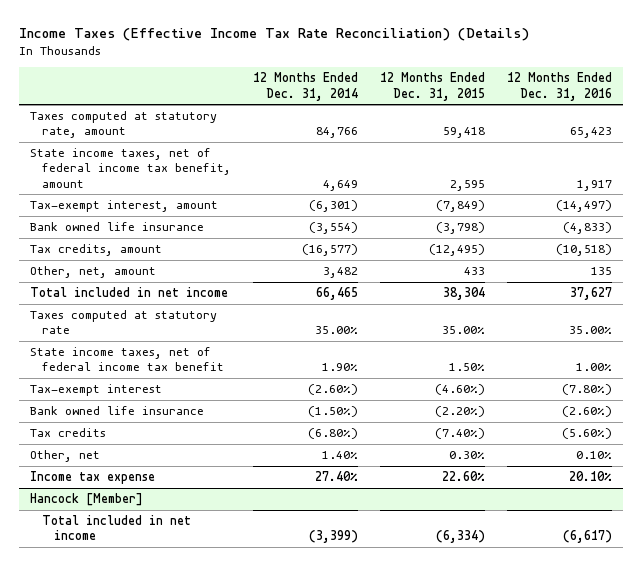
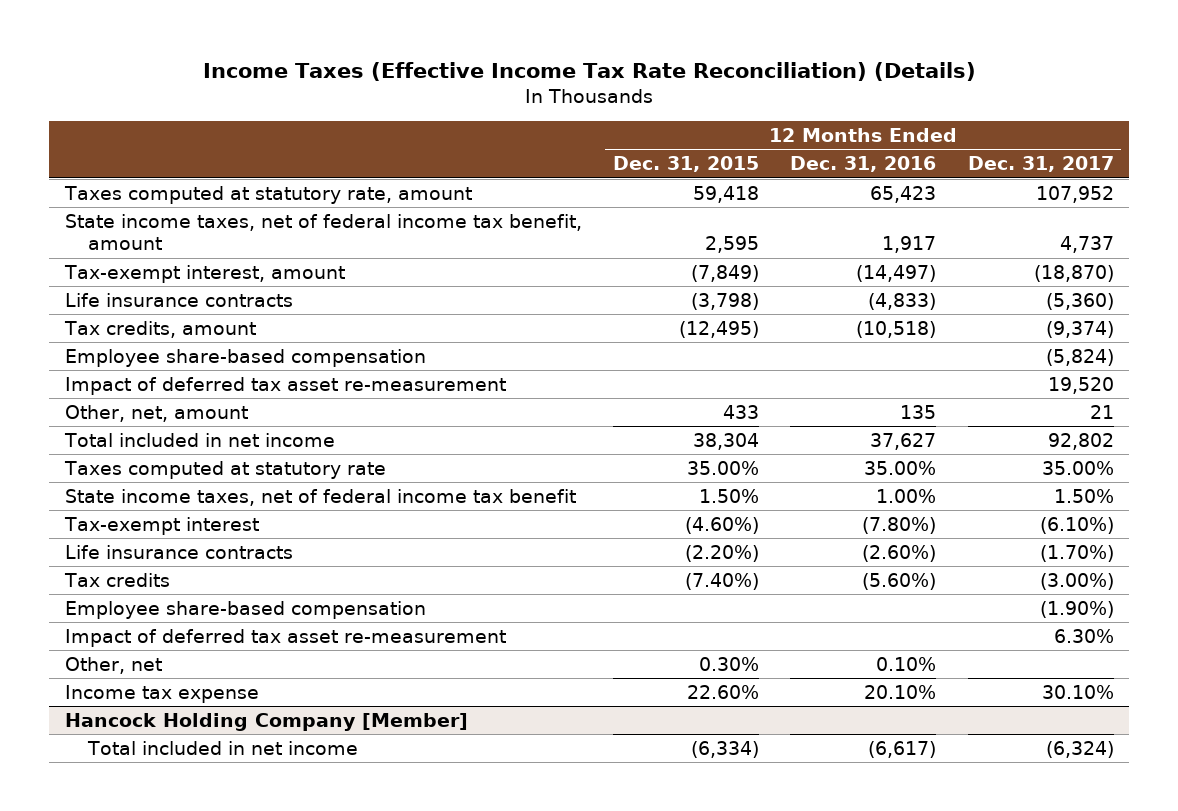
[252,72,358,101] 12 Months Ended Dec. 31, 2014 -> none
none -> [967,156,1114,173] Dec. 31, 2017
[30,222,205,232] Bank owned life insurance -> [64,292,293,307] Life insurance contracts
none -> [64,348,426,367] Employee share-based compensation
none -> [64,376,506,395] Impact of deferred tax asset re-measurement
[30,406,205,416] Bank owned life insurance -> [64,544,293,559] Life insurance contracts
none -> [64,600,426,619] Employee share-based compensation
none -> [64,628,506,647] Impact of deferred tax asset re-measurement
[30,493,144,507] Hancock [Member] -> [64,712,468,731] Hancock Holding Company [Member]

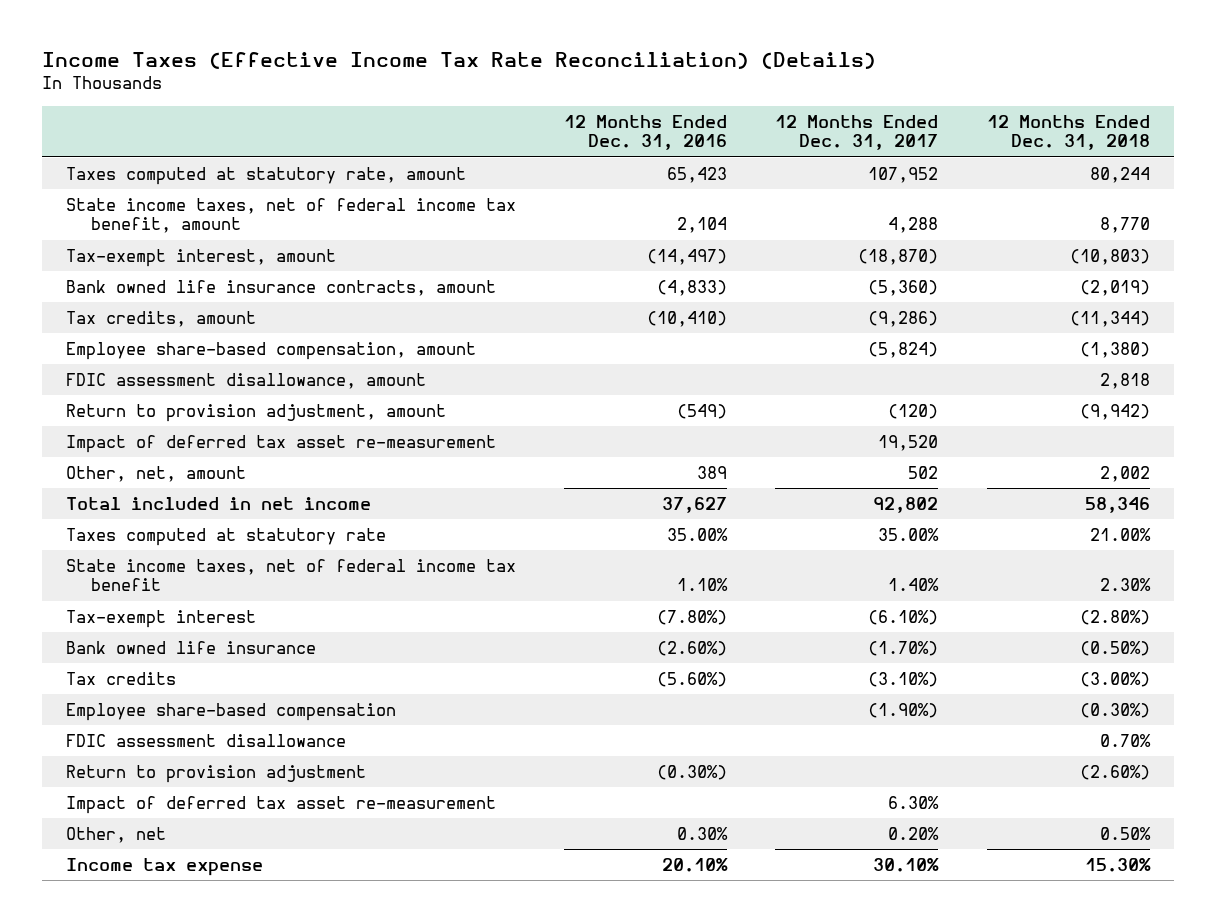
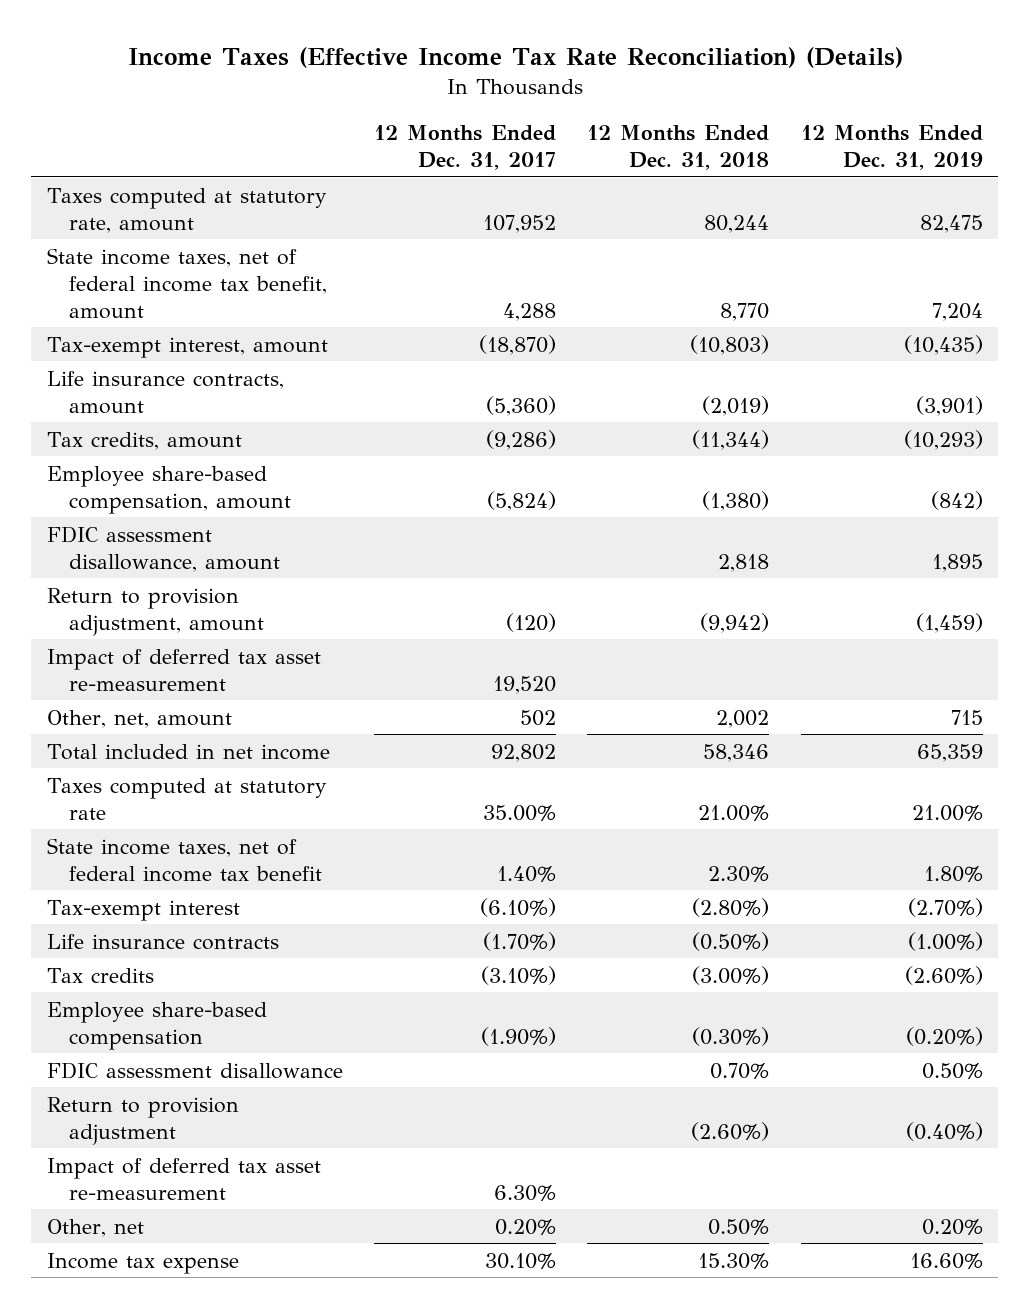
[564,114,728,151] 12 Months Ended Dec. 31, 2016 -> none
none -> [800,125,983,171] 12 Months Ended Dec. 31, 2019
[66,279,497,296] Bank owned life insurance contracts, amount -> [46,370,284,414] Life insurance contracts, amount
[66,640,317,654] Bank owned life insurance -> [46,933,279,950] Life insurance contracts

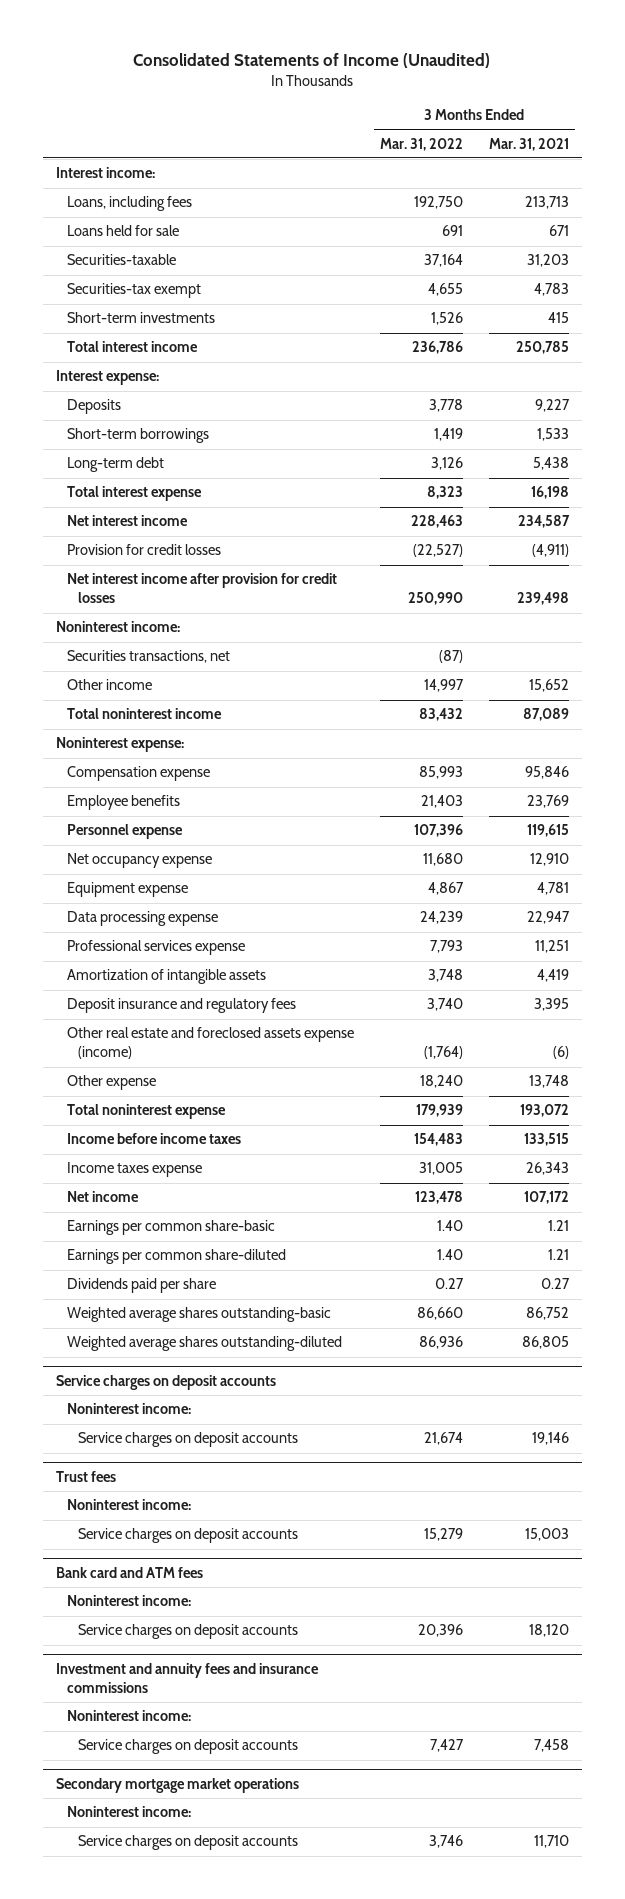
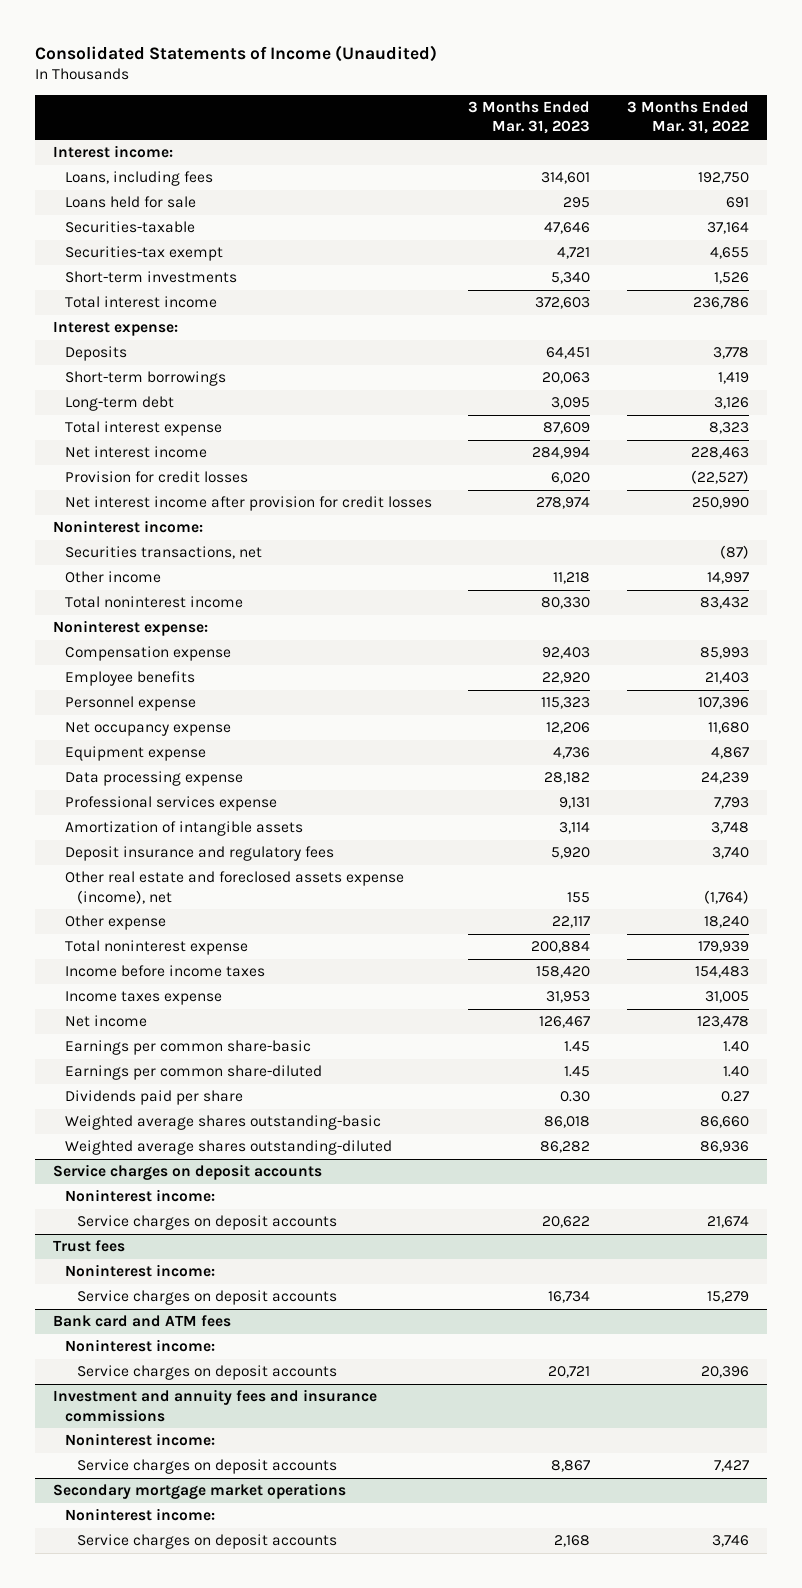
[488,137,569,151] Mar. 31, 2021 -> none
none -> [468,101,591,135] 3 Months Ended Mar. 31, 2023
[67,1027,355,1060] Other real estate and foreclosed assets expense (income) -> [65,871,405,904] Other real estate and foreclosed assets expense (income), net

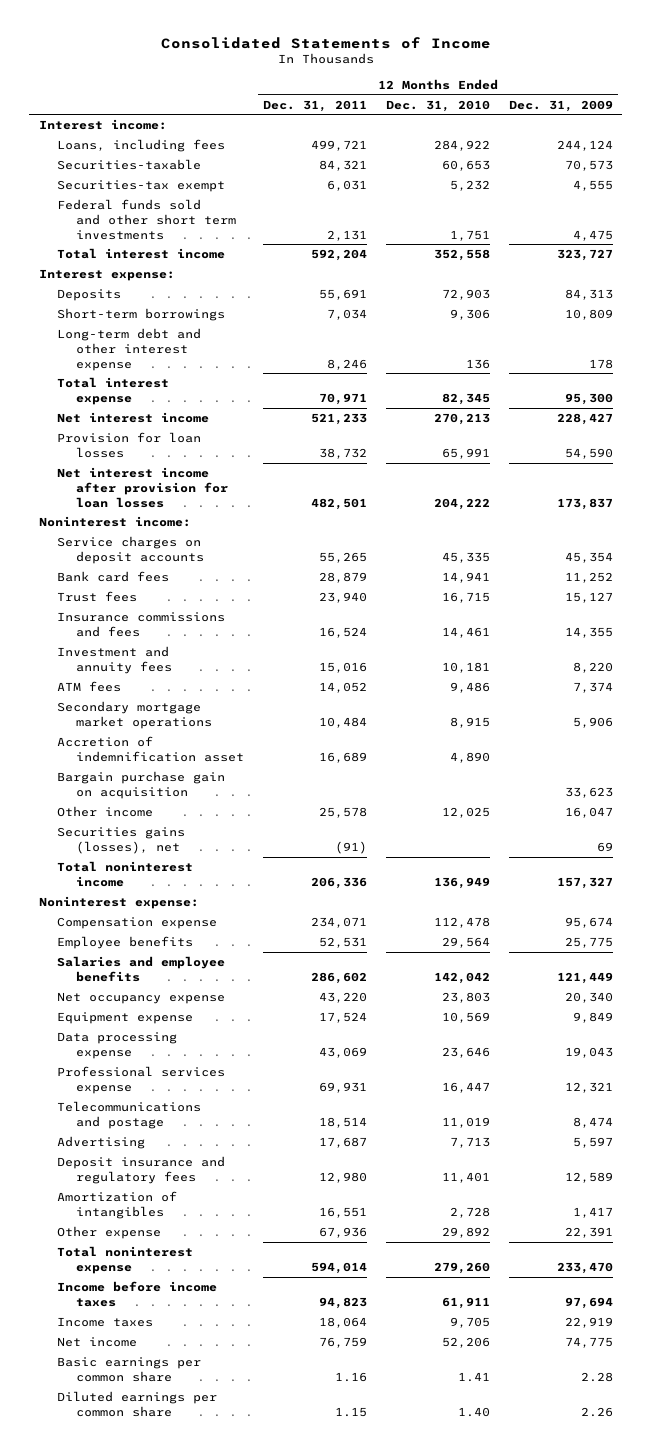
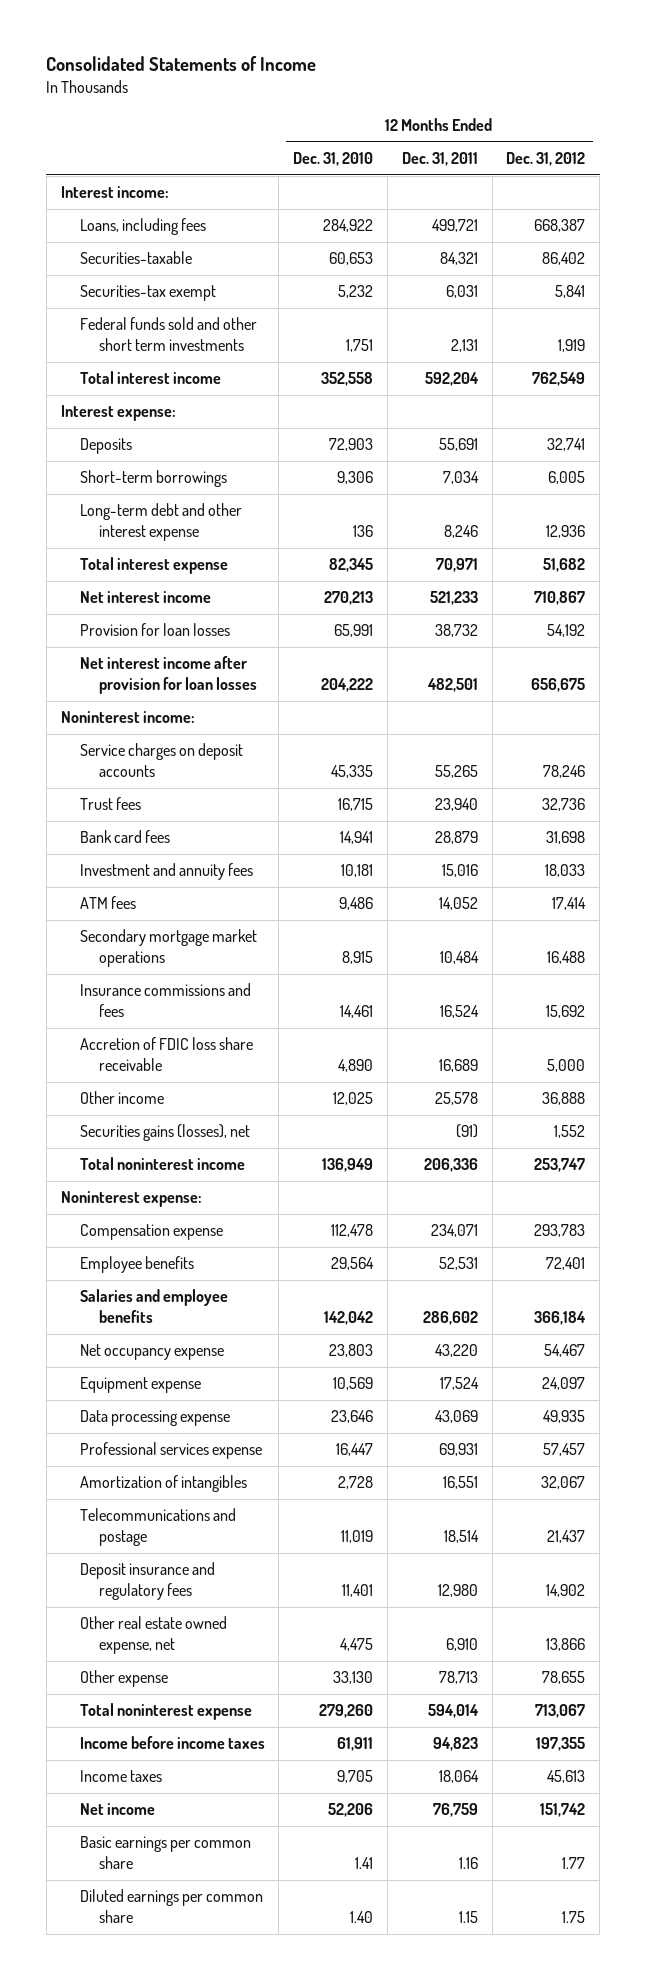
[508,99,613,112] Dec. 31, 2009 -> none
none -> [506,152,586,167] Dec. 31, 2012
[57,570,170,582] Bank card fees -> [79,830,170,844] Bank card fees
[57,770,226,799] Bargain purchase gain on acquisition -> none
[57,611,226,637] Insurance commissions and fees -> [79,983,251,1018] Insurance commissions and fees
[57,735,244,762] Accretion of indemnification asset -> [79,1037,253,1072] Accretion of FDIC loss share receivable
[57,1190,178,1219] Amortization of intangibles -> [79,1475,247,1493] Amortization of intangibles
[57,1135,146,1149] Advertising -> none
none -> [79,1616,227,1655] Other real estate owned expense, net
[318,1226,367,1238] 67,936 -> [438,1671,478,1685] 78,713
[441,1226,490,1238] 29,892 -> [333,1671,374,1685] 33,130

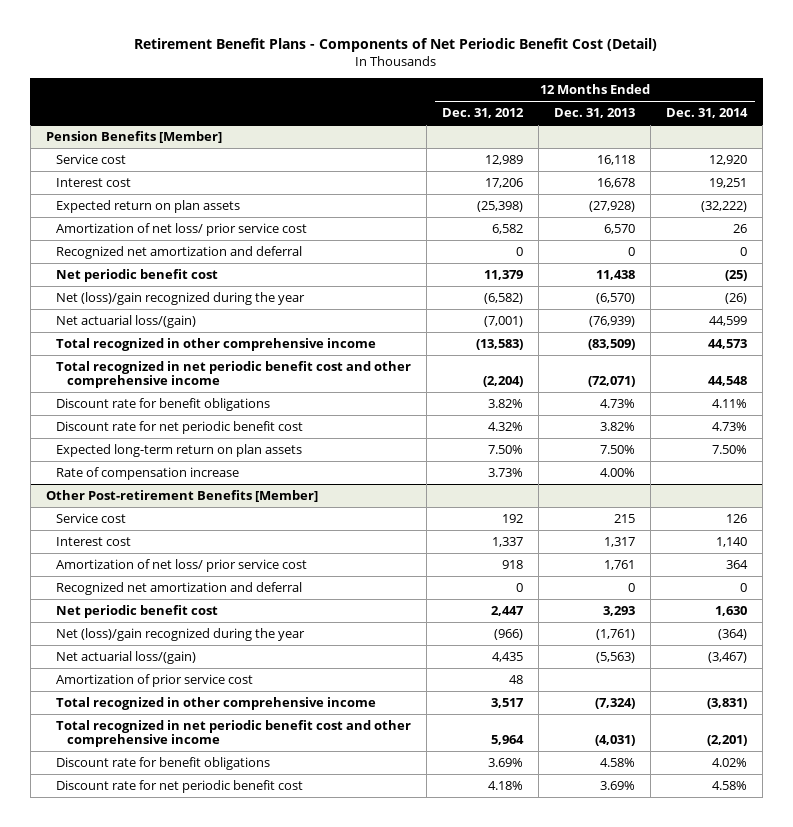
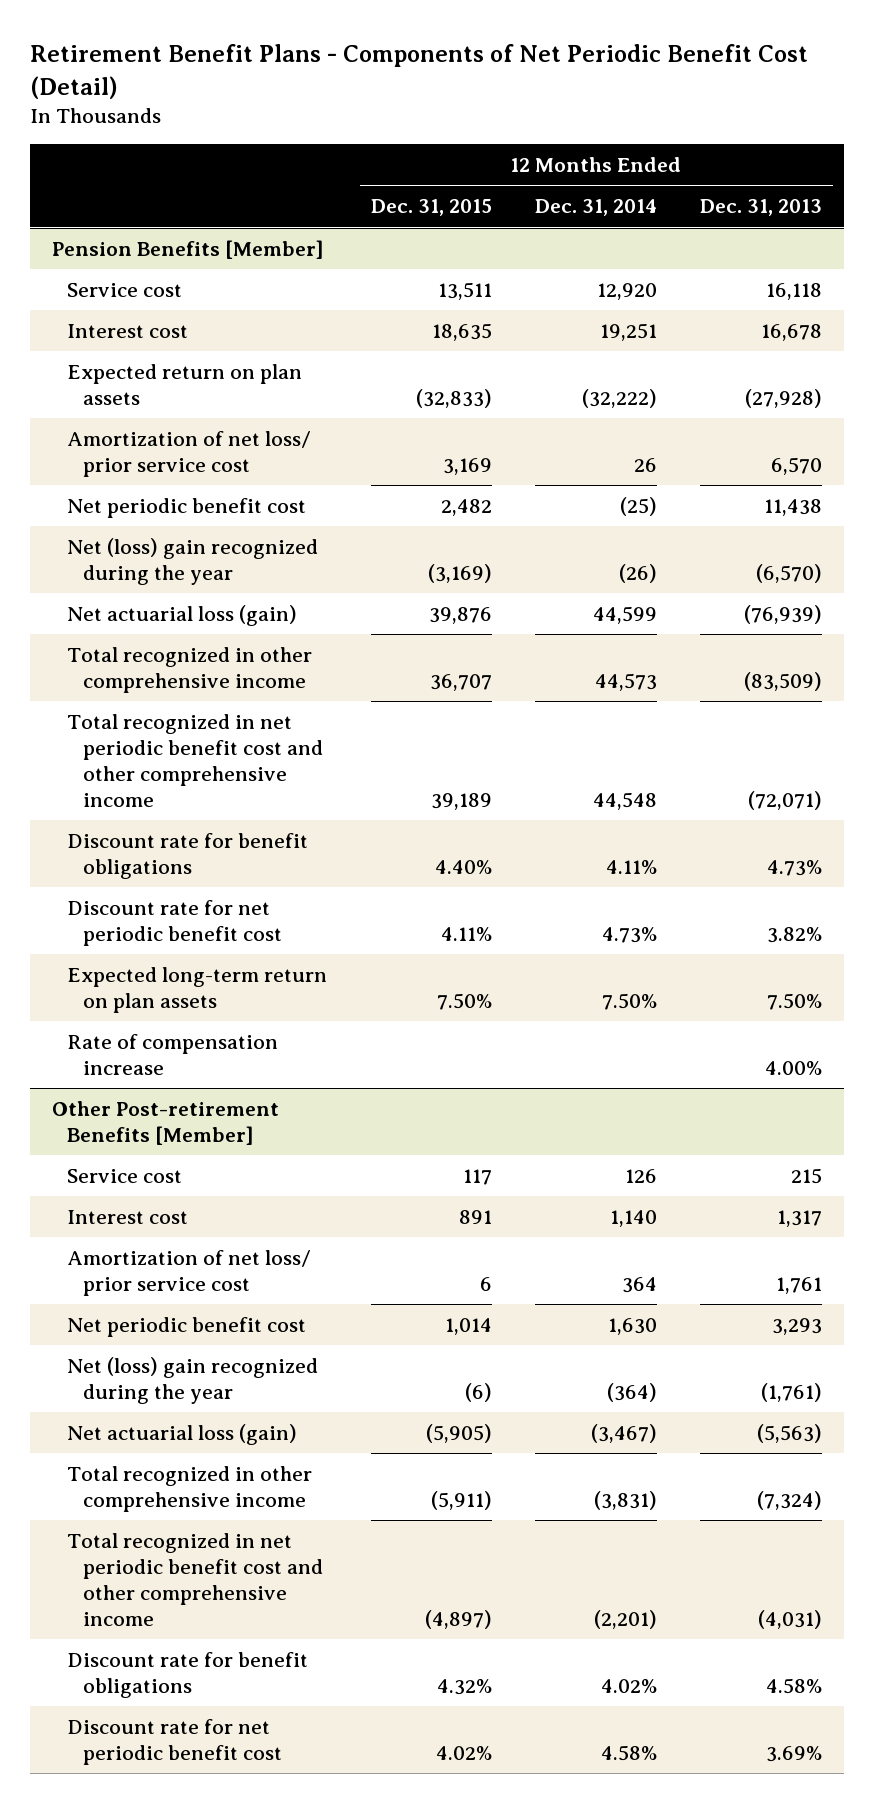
[442,108,525,119] Dec. 31, 2012 -> none
none -> [370,199,492,217] Dec. 31, 2015
[56,245,303,259] Recognized net amortization and deferral -> none
[56,291,306,305] Net (loss)/gain recognized during the year -> [67,537,319,585] Net (loss) gain recognized during the year
[56,314,197,328] Net actuarial loss/(gain) -> [67,604,298,626] Net actuarial loss (gain)
[56,581,303,595] Recognized net amortization and deferral -> none
[56,673,254,687] Amortization of prior service cost -> none
[56,627,306,641] Net (loss)/gain recognized during the year -> [67,1356,319,1404] Net (loss) gain recognized during the year
[56,650,197,664] Net actuarial loss/(gain) -> [67,1423,298,1445] Net actuarial loss (gain)

